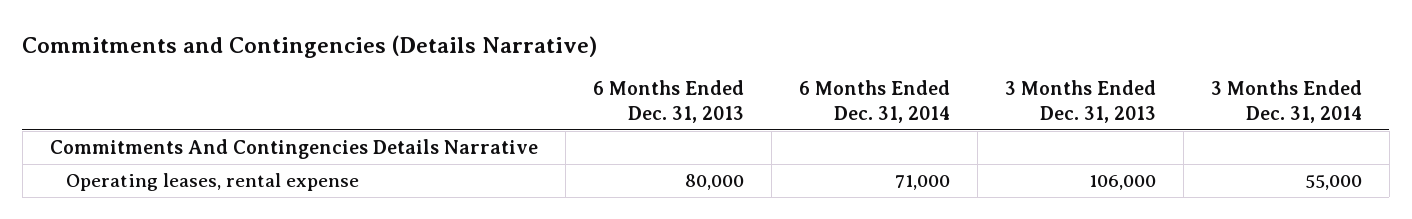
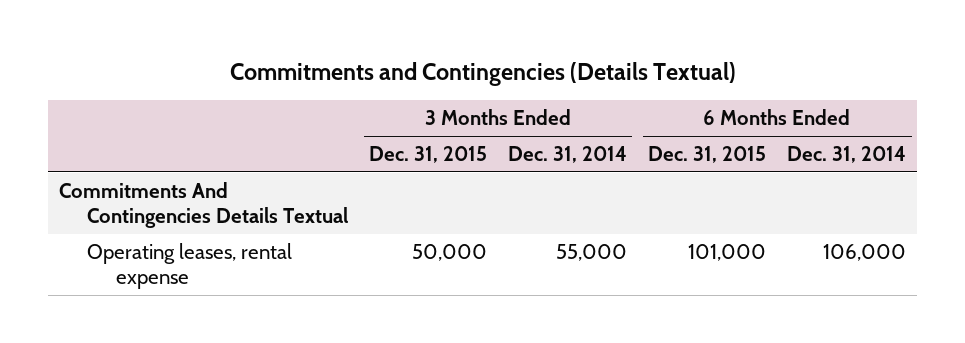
[22,34,598,58] Commitments and Contingencies (Details Narrative) -> [229,61,736,86] Commitments and Contingencies (Details Textual)
[592,80,744,124] 6 Months Ended Dec. 31, 2013 -> none
[1004,80,1156,124] 3 Months Ended Dec. 31, 2013 -> none
none -> [369,146,488,164] Dec. 31, 2015
none -> [648,146,767,164] Dec. 31, 2015
[49,139,538,160] Commitments And Contingencies Details Narrative -> [58,181,349,229] Commitments And Contingencies Details Textual
[894,175,950,191] 71,000 -> [823,243,907,261] 106,000

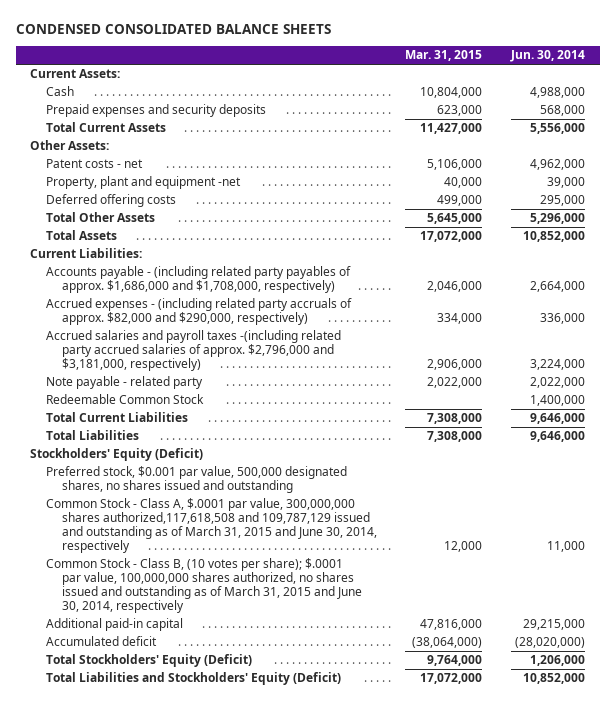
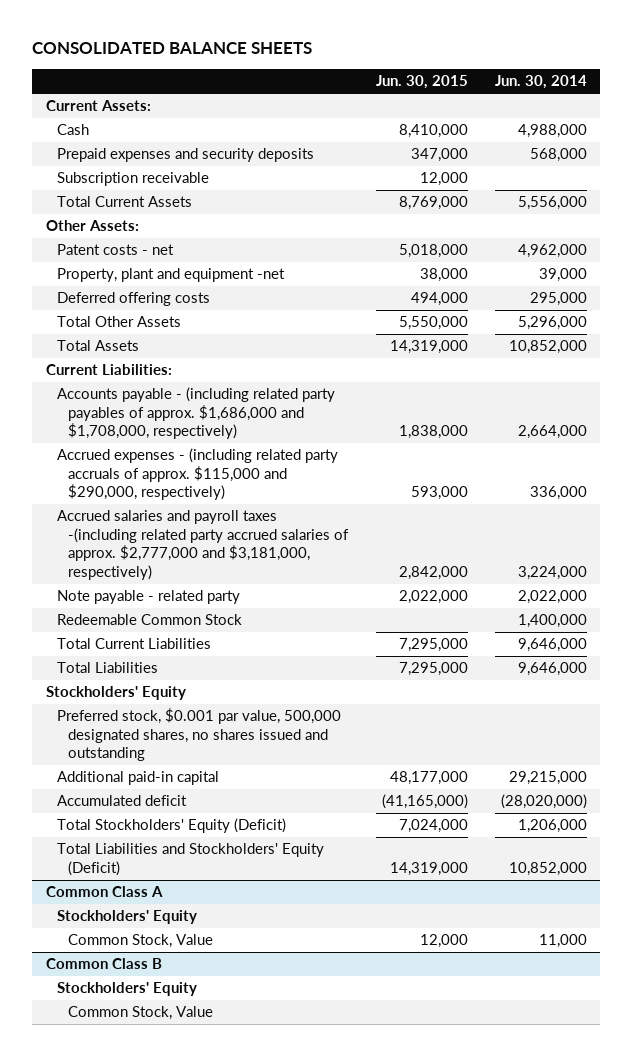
[15,24,331,35] CONDENSED CONSOLIDATED BALANCE SHEETS -> [32,42,313,55] CONSOLIDATED BALANCE SHEETS
[405,50,483,62] Mar. 31, 2015 -> none
none -> [375,75,468,90] Jun. 30, 2015
none -> [56,172,209,187] Subscription receivable
[45,298,352,326] Accrued expenses - (including related party accruals of approx. $82,000 and $290,000, respectively) -> [56,448,338,501] Accrued expenses - (including related party accruals of approx. $115,000 and $290,000, respectively)
[45,330,341,372] Accrued salaries and payroll taxes -(including related party accrued salaries of approx. $2,796,000 and $3,181,000, respectively) -> [56,510,350,580] Accrued salaries and payroll taxes -(including related party accrued salaries of approx. $2,777,000 and $3,181,000, respectively)
[30,448,204,462] Stockholders' Equity (Deficit) -> [45,686,186,701] Stockholders' Equity
[45,498,377,553] Common Stock - Class A, $.0001 par value, 300,000,000 shares authorized,117,618,508 and 109,787,129 issued and outstanding as of March 31, 2015 and June 30, 2014, respectively -> none
[45,558,362,613] Common Stock - Class B, (10 votes per share); $.0001 par value, 100,000,000 shares authorized, no shares issued and outstanding as of March 31, 2015 and June 30, 2014, respectively -> none
none -> [45,886,163,898] Common Class A
none -> [56,910,197,925] Stockholders' Equity
none -> [68,934,214,949] Common Stock, Value
none -> [45,958,162,970] Common Class B
none -> [56,982,197,997] Stockholders' Equity
none -> [68,1006,214,1021] Common Stock, Value

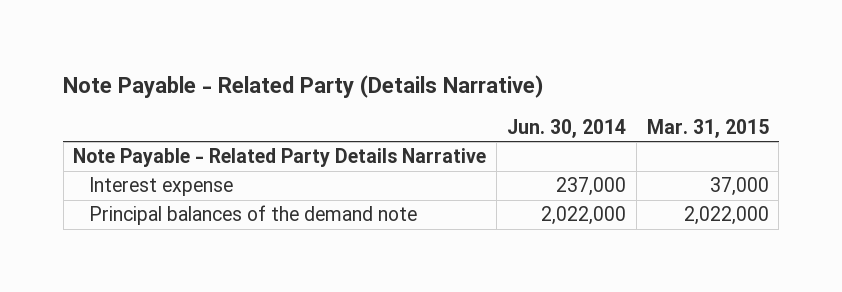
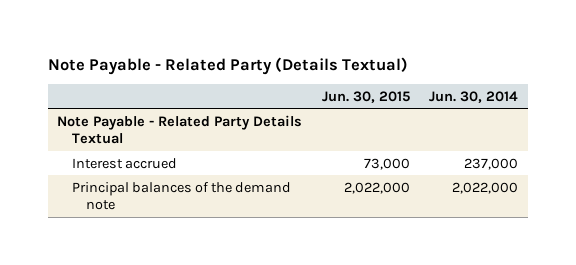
[63,75,545,99] Note Payable - Related Party (Details Narrative) -> [47,57,408,76] Note Payable - Related Party (Details Textual)
[646,118,769,138] Mar. 31, 2015 -> none
none -> [321,90,410,103] Jun. 30, 2015
[73,148,487,168] Note Payable - Related Party Details Narrative -> [57,114,303,145] Note Payable - Related Party Details Textual
[88,177,233,197] Interest expense -> [71,157,177,169] Interest accrued

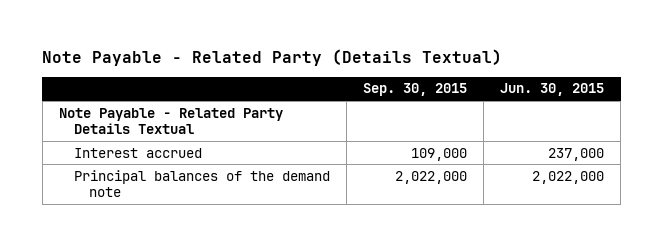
[429,90,519,103] Jun. 30, 2014 -> none
none -> [362,83,467,97] Sep. 30, 2015
[363,157,410,170] 73,000 -> [548,147,605,161] 237,000

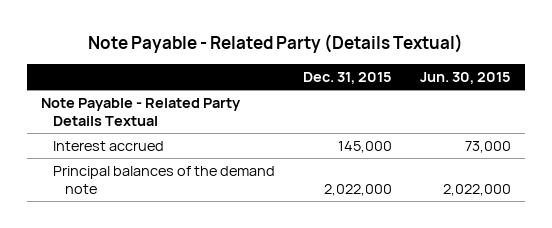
[362,83,467,97] Sep. 30, 2015 -> none
none -> [302,71,392,84] Dec. 31, 2015
[548,147,605,161] 237,000 -> [464,140,511,153] 73,000

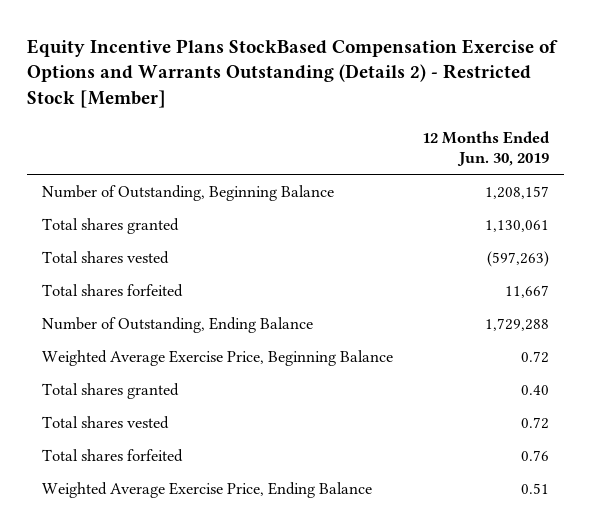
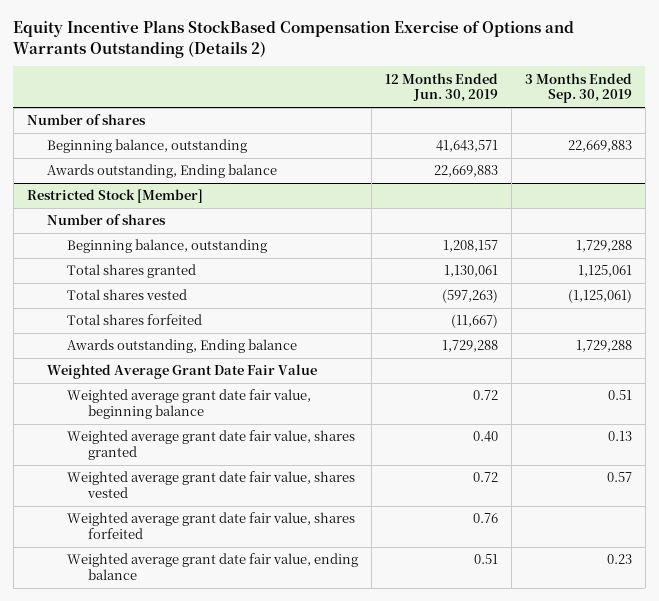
[26,38,558,109] Equity Incentive Plans StockBased Compensation Exercise of Options and Warrants Outstanding (Details 2) - Restricted Stock [Member] -> [13,20,575,58] Equity Incentive Plans StockBased Compensation Exercise of Options and Warrants Outstanding (Details 2)
none -> [524,72,632,104] 3 Months Ended Sep. 30, 2019
none -> [26,114,146,126] Number of shares
[41,184,334,201] Number of Outstanding, Beginning Balance -> [47,139,248,154] Beginning balance, outstanding
[485,185,550,199] 1,208,157 -> [436,140,499,153] 41,643,571
none -> [47,164,278,179] Awards outstanding, Ending balance
none -> [26,189,203,204] Restricted Stock [Member]
none -> [47,214,167,226] Number of shares
none -> [67,239,268,254] Beginning balance, outstanding
[41,415,169,429] Total shares vested -> none
[41,448,183,462] Total shares forfeited -> none
[505,284,550,298] 11,667 -> [451,314,499,329] (11,667)
[41,316,313,333] Number of Outstanding, Ending Balance -> [67,339,298,354] Awards outstanding, Ending balance
none -> [47,364,318,380] Weighted Average Grant Date Fair Value
[41,349,393,366] Weighted Average Exercise Price, Beginning Balance -> [67,389,312,419] Weighted average grant date fair value, beginning balance
[41,382,179,399] Total shares granted -> [67,430,356,460] Weighted average grant date fair value, shares granted
none -> [67,471,356,498] Weighted average grant date fair value, shares vested
none -> [67,512,356,539] Weighted average grant date fair value, shares forfeited
[41,481,372,498] Weighted Average Exercise Price, Ending Balance -> [67,553,359,580] Weighted average grant date fair value, ending balance

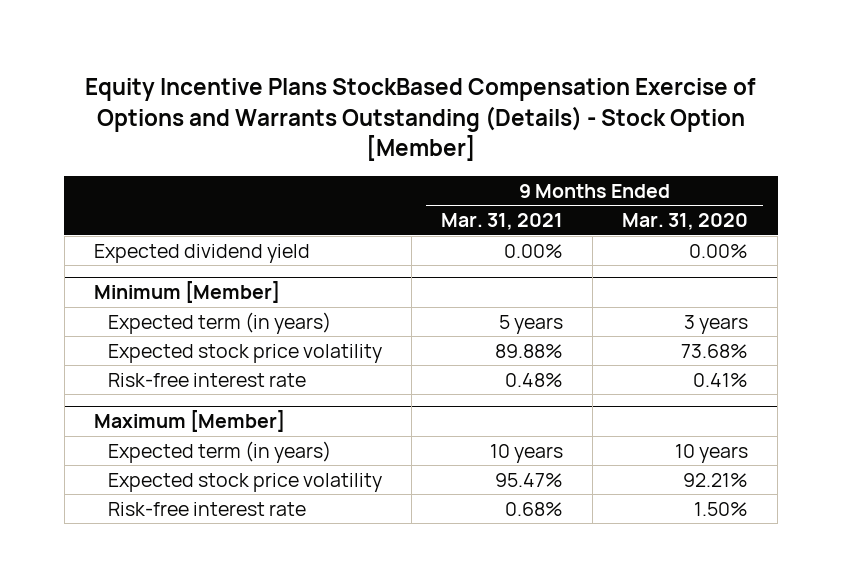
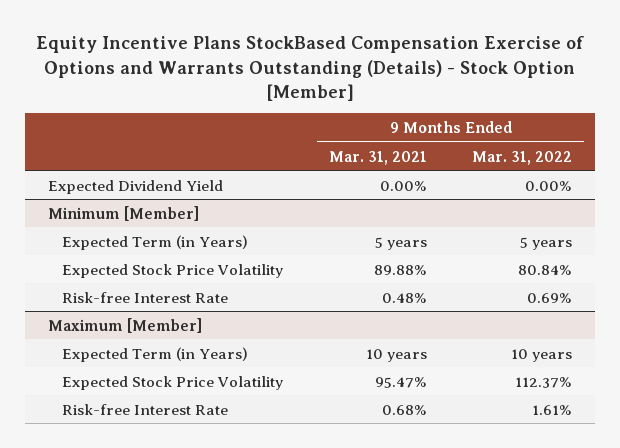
[622,213,749,231] Mar. 31, 2020 -> none
none -> [472,150,573,165] Mar. 31, 2022
[93,243,310,263] Expected dividend yield -> [48,179,224,194] Expected Dividend Yield
[107,311,331,334] Expected term (in years) -> [61,234,248,250] Expected Term (in Years)
[107,343,382,363] Expected stock price volatility -> [61,263,283,278] Expected Stock Price Volatility
[107,372,306,387] Risk-free interest rate -> [61,291,228,303] Risk-free Interest Rate
[107,440,331,463] Expected term (in years) -> [61,346,248,362] Expected Term (in Years)
[107,472,382,492] Expected stock price volatility -> [61,375,283,390] Expected Stock Price Volatility
[107,501,306,516] Risk-free interest rate -> [61,403,228,415] Risk-free Interest Rate

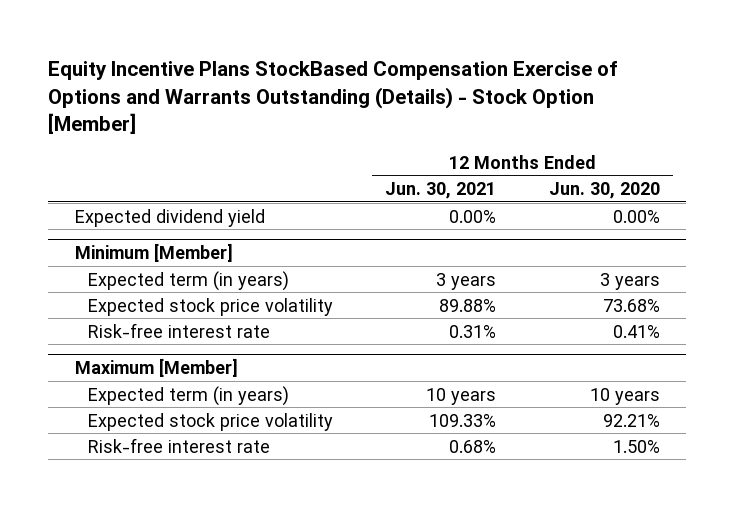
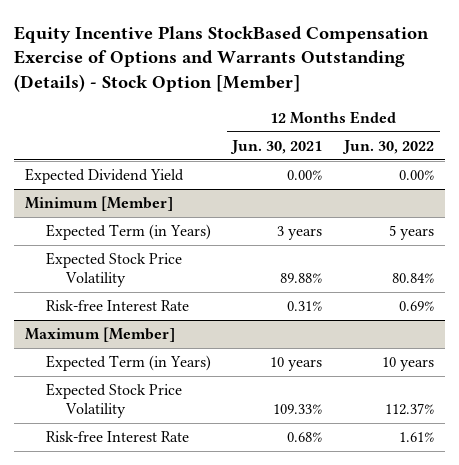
[549,181,661,199] Jun. 30, 2020 -> none
none -> [342,139,435,154] Jun. 30, 2022
[74,208,265,227] Expected dividend yield -> [24,168,184,185] Expected Dividend Yield
[87,270,289,291] Expected term (in years) -> [45,224,211,241] Expected Term (in Years)
[87,297,333,316] Expected stock price volatility -> [45,252,182,288] Expected Stock Price Volatility
[87,322,270,338] Risk-free interest rate -> [45,300,189,312] Risk-free Interest Rate
[87,385,289,406] Expected term (in years) -> [45,355,211,372] Expected Term (in Years)
[87,412,333,431] Expected stock price volatility -> [45,383,182,419] Expected Stock Price Volatility
[87,437,270,453] Risk-free interest rate -> [45,431,189,443] Risk-free Interest Rate

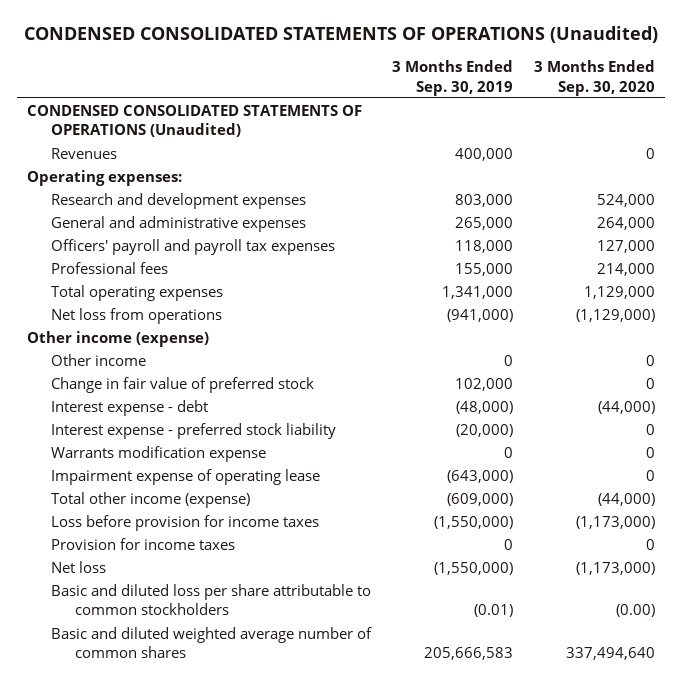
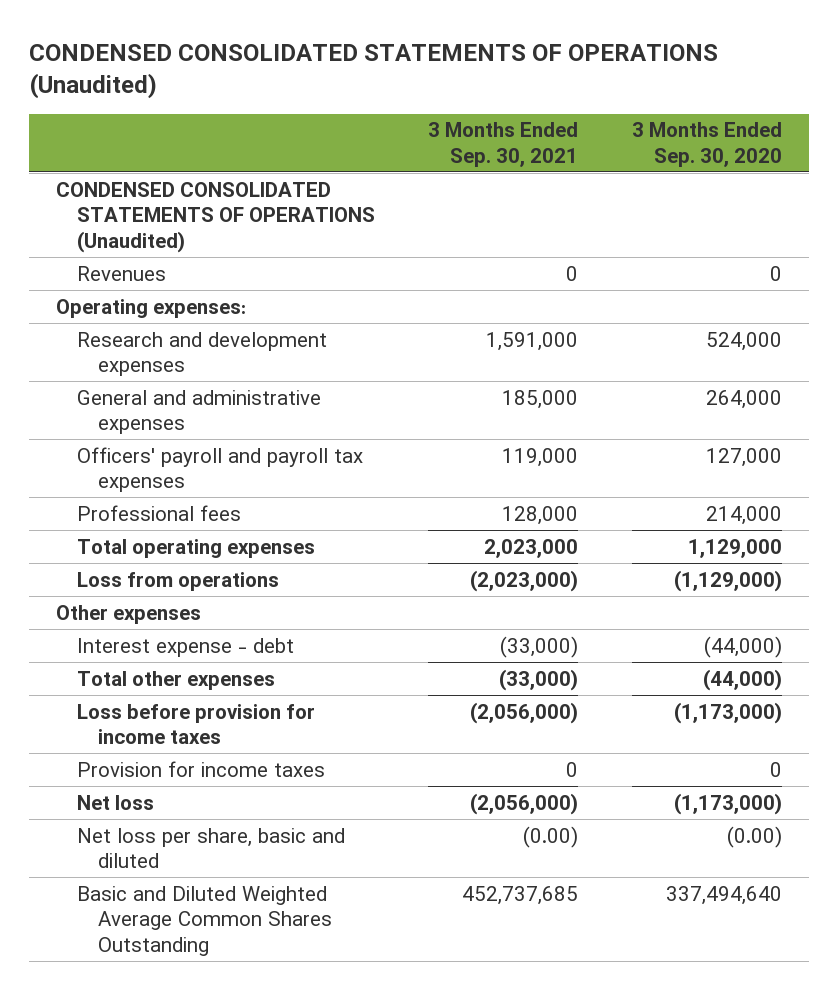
[391,60,513,96] 3 Months Ended Sep. 30, 2019 -> none
none -> [428,122,579,167] 3 Months Ended Sep. 30, 2021
[27,330,210,347] Other income (expense) -> none
[50,353,146,366] Other income -> none
[50,376,314,393] Change in fair value of preferred stock -> none
[50,307,222,324] Net loss from operations -> [76,571,279,591] Loss from operations
none -> [55,604,201,624] Other expenses
[50,422,336,439] Interest expense - preferred stock liability -> none
[50,445,266,462] Warrants modification expense -> none
[50,468,320,485] Impairment expense of operating lease -> none
[50,491,250,508] Total other income (expense) -> none
none -> [76,670,275,690] Total other expenses
[50,583,371,616] Basic and diluted loss per share attributable to common stockholders -> [76,827,345,869] Net loss per share, basic and diluted
[50,626,372,659] Basic and diluted weighted average number of common shares -> [76,885,332,956] Basic and Diluted Weighted Average Common Shares Outstanding

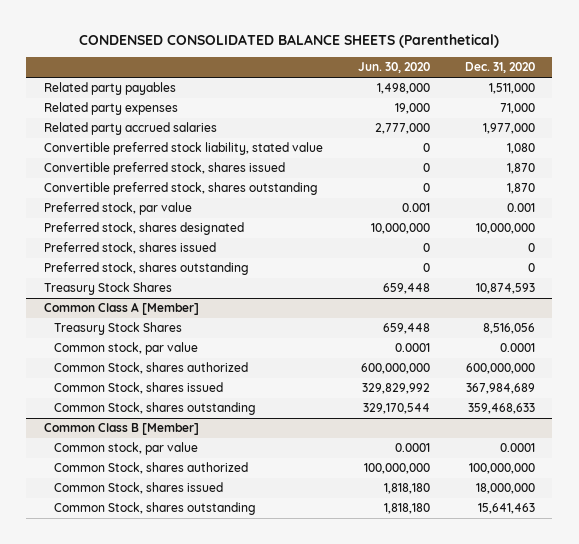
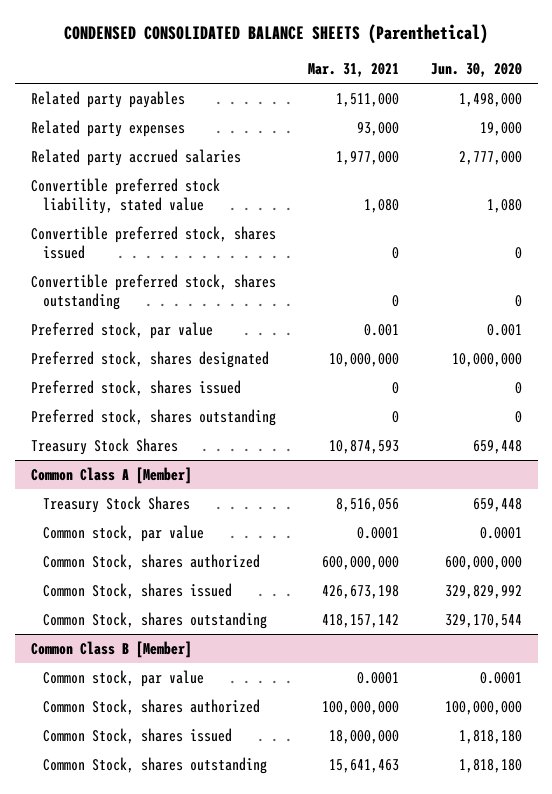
[464,62,535,74] Dec. 31, 2020 -> none
none -> [307,63,399,78] Mar. 31, 2021
[422,143,430,153] 0 -> [486,199,522,214] 1,080

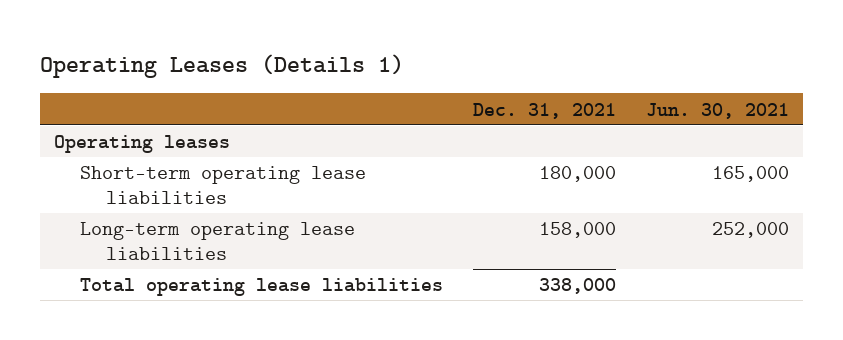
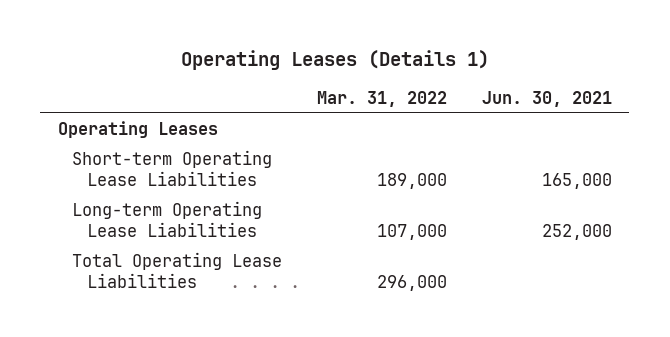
[472,102,616,119] Dec. 31, 2021 -> none
none -> [317,90,448,107] Mar. 31, 2022
[54,135,231,154] Operating leases -> [57,121,218,139] Operating Leases
[80,166,367,205] Short-term operating lease liabilities -> [72,150,273,187] Short-term Operating Lease Liabilities
[80,222,356,261] Long-term operating lease liabilities -> [72,201,263,238] Long-term Operating Lease Liabilities
[80,278,444,297] Total operating lease liabilities -> [72,252,283,289] Total Operating Lease Liabilities

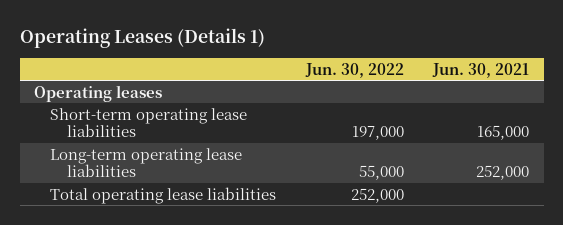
[317,90,448,107] Mar. 31, 2022 -> none
none -> [304,62,404,78] Jun. 30, 2022
[57,121,218,139] Operating Leases -> [34,84,163,102] Operating leases
[72,150,273,187] Short-term Operating Lease Liabilities -> [50,107,248,138] Short-term operating lease liabilities
[72,201,263,238] Long-term Operating Lease Liabilities -> [50,147,243,178] Long-term operating lease liabilities
[72,252,283,289] Total Operating Lease Liabilities -> [50,186,277,204] Total operating lease liabilities

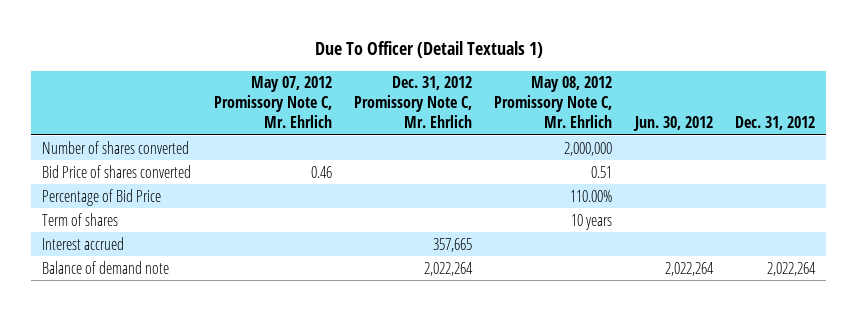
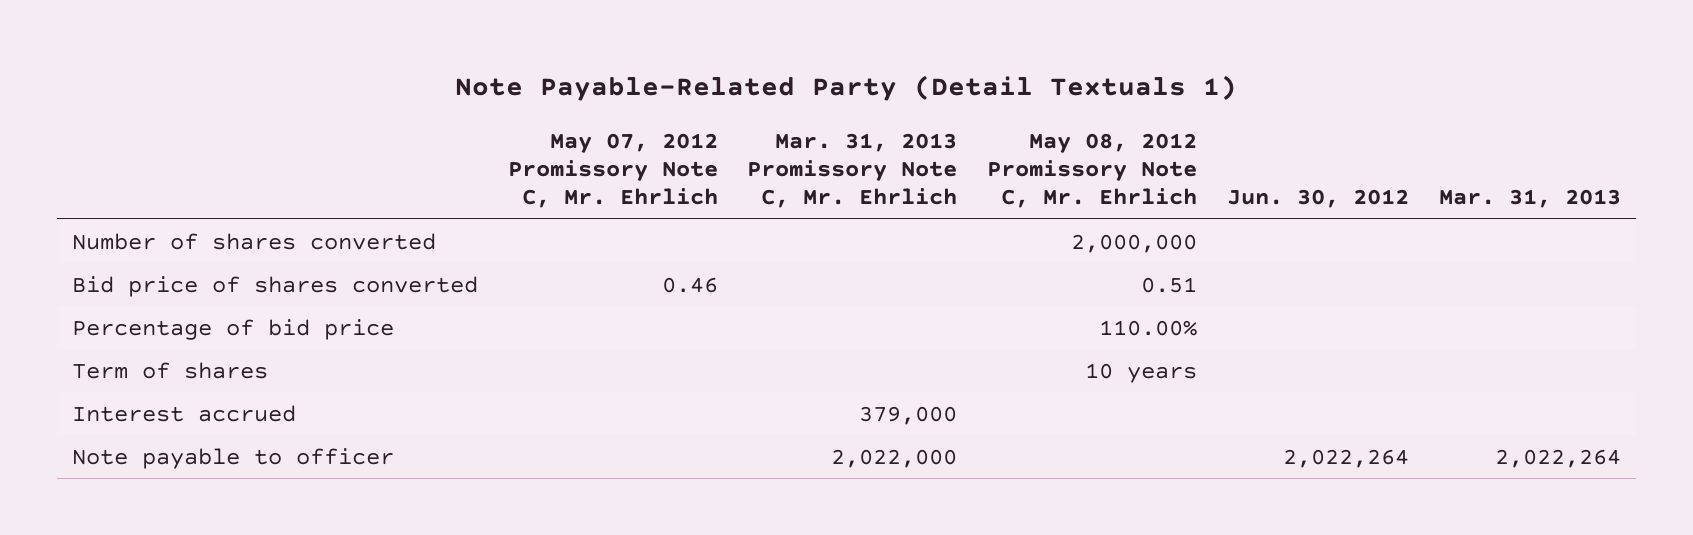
[314,41,543,59] Due To Officer (Detail Textuals 1) -> [455,74,1238,101] Note Payable-Related Party (Detail Textuals 1)
[354,76,473,129] Dec. 31, 2012 Promissory Note C, Mr. Ehrlich -> none
[735,116,816,131] Dec. 31, 2012 -> none
none -> [747,132,958,209] Mar. 31, 2013 Promissory Note C, Mr. Ehrlich
none -> [1438,189,1621,209] Mar. 31, 2013
[42,164,192,178] Bid Price of shares converted -> [71,275,478,297] Bid price of shares converted
[42,188,162,206] Percentage of Bid Price -> [71,318,394,340] Percentage of bid price
[42,260,170,274] Balance of demand note -> [71,447,394,469] Note payable to officer

